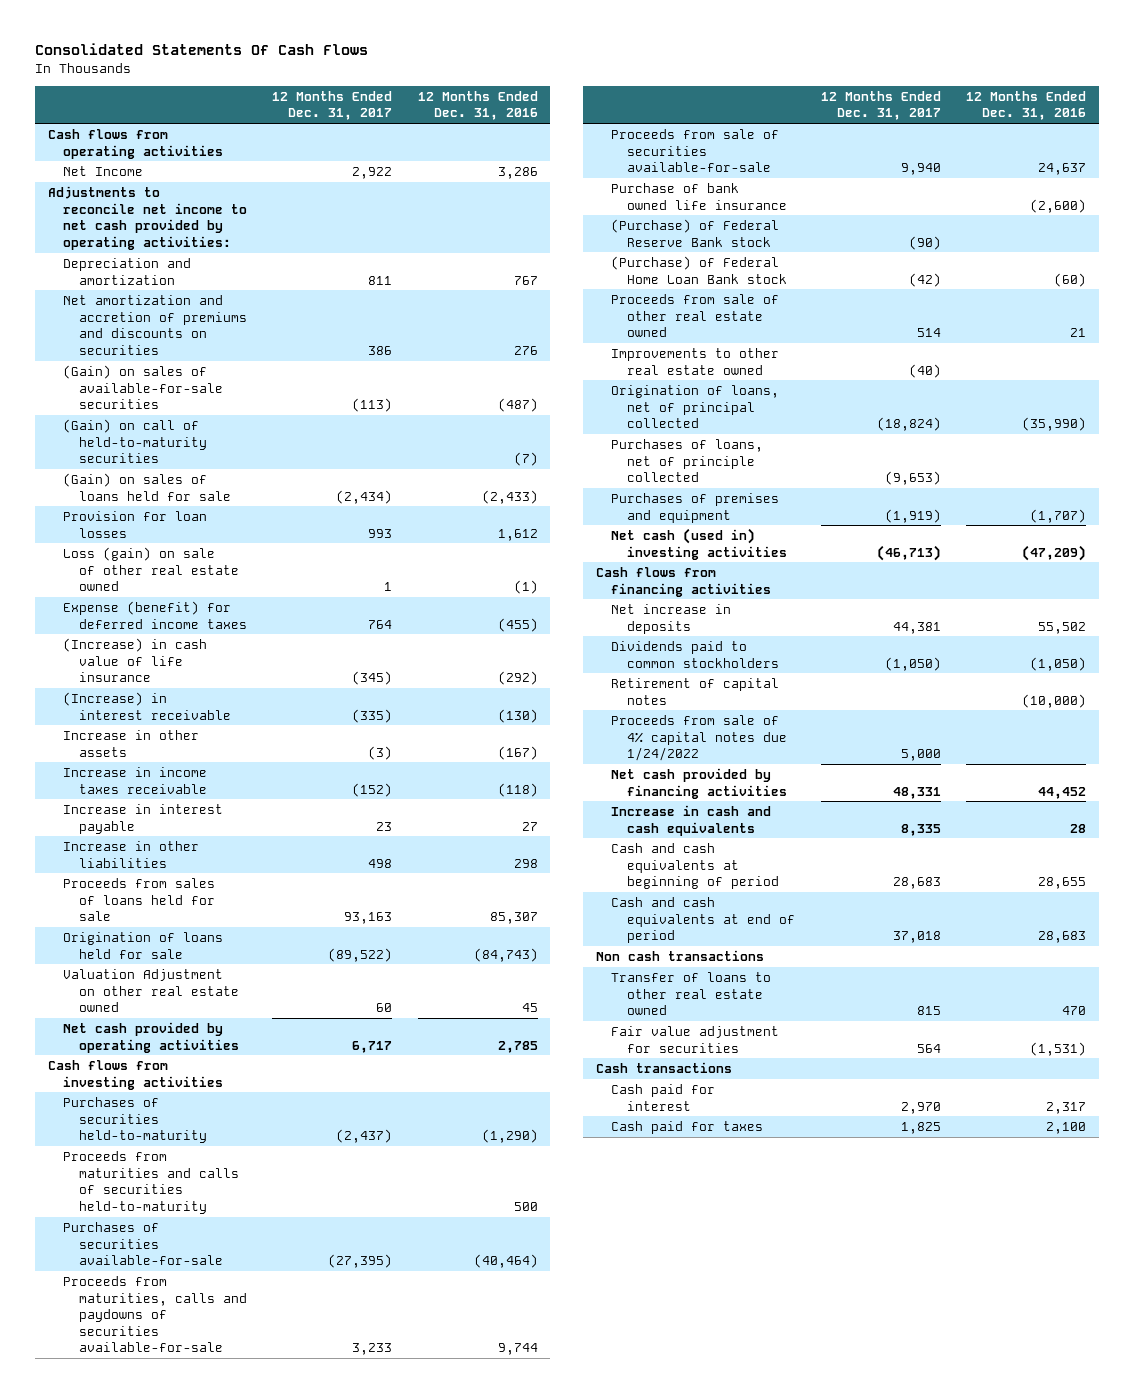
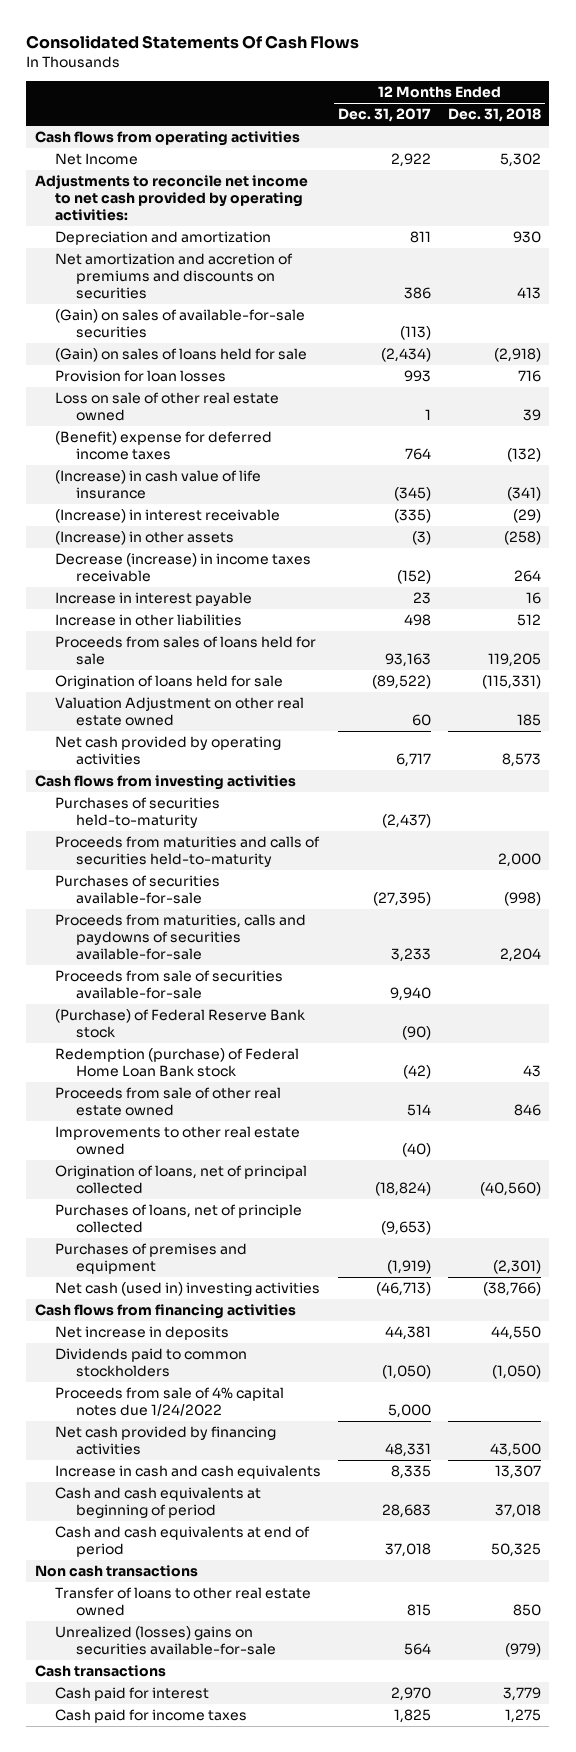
[417,90,538,121] 12 Months Ended Dec. 31, 2016 -> none
none -> [447,108,541,123] Dec. 31, 2018
[63,418,207,464] (Gain) on call of held-to-maturity securities -> none
[63,546,239,592] Loss (gain) on sale of other real estate owned -> [55,392,280,421] Loss on sale of other real estate owned
[63,600,247,629] Expense (benefit) for deferred income taxes -> [55,431,273,460] (Benefit) expense for deferred income taxes
[63,729,200,757] Increase in other assets -> [55,531,235,546] (Increase) in other assets
[63,766,208,794] Increase in income taxes receivable -> [55,553,312,582] Decrease (increase) in income taxes receivable
[611,182,788,210] Purchase of bank owned life insurance -> none
[611,255,788,284] (Purchase) of Federal Home Loan Bank stock -> [55,1048,300,1077] Redemption (purchase) of Federal Home Loan Bank stock
[611,677,780,705] Retirement of capital notes -> none
[611,1025,780,1053] Fair value adjustment for securities -> [55,1626,276,1655] Unrealized (losses) gains on securities available-for-sale
[611,1120,764,1134] Cash paid for taxes -> [55,1709,248,1724] Cash paid for income taxes

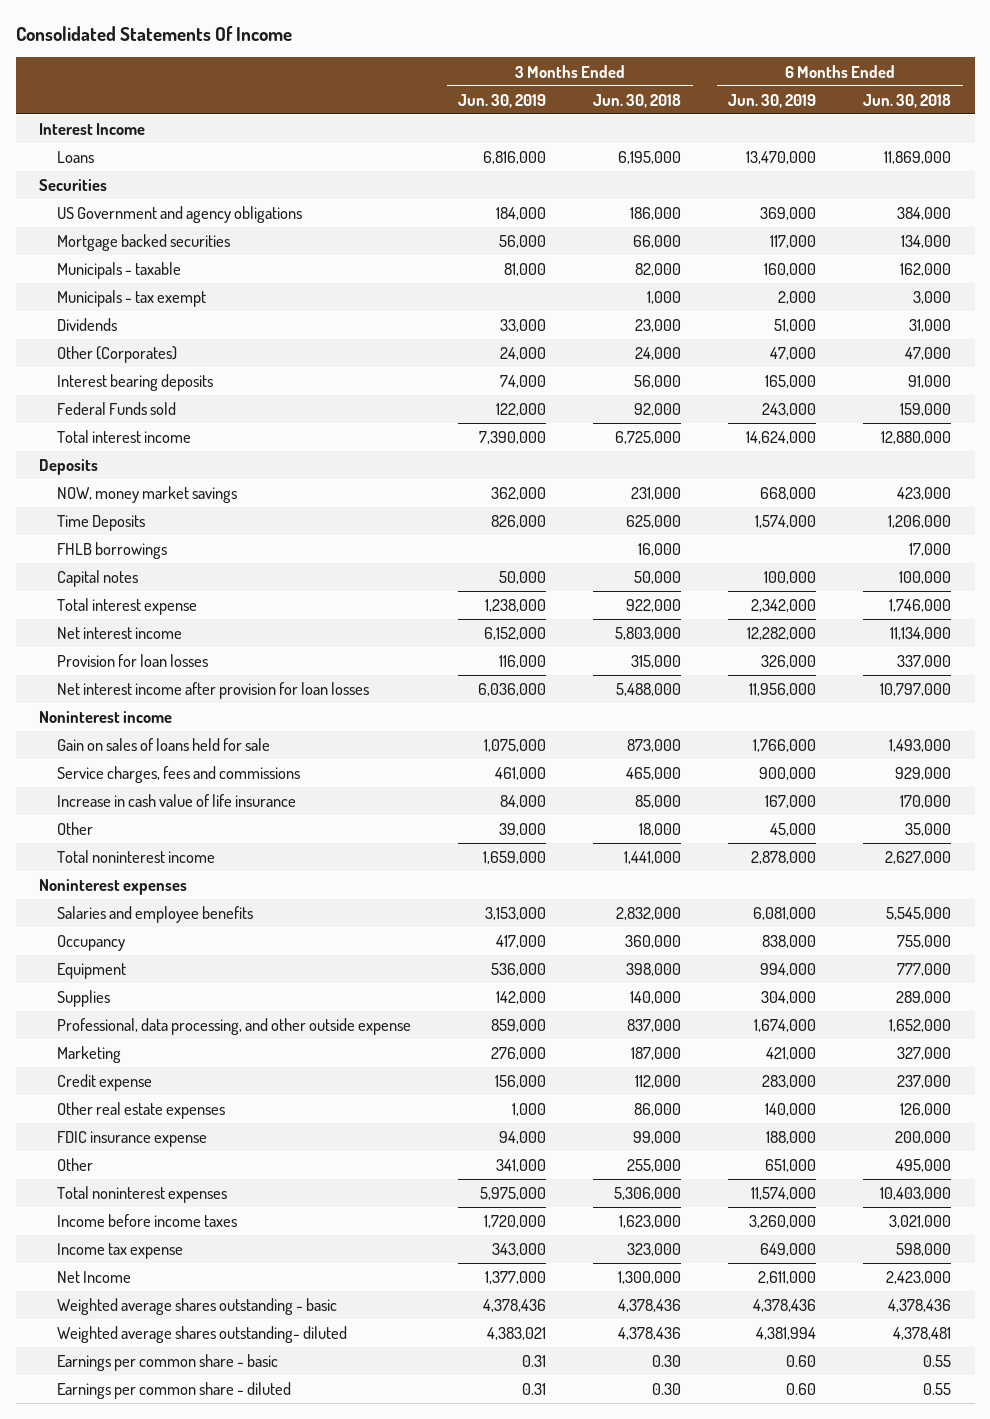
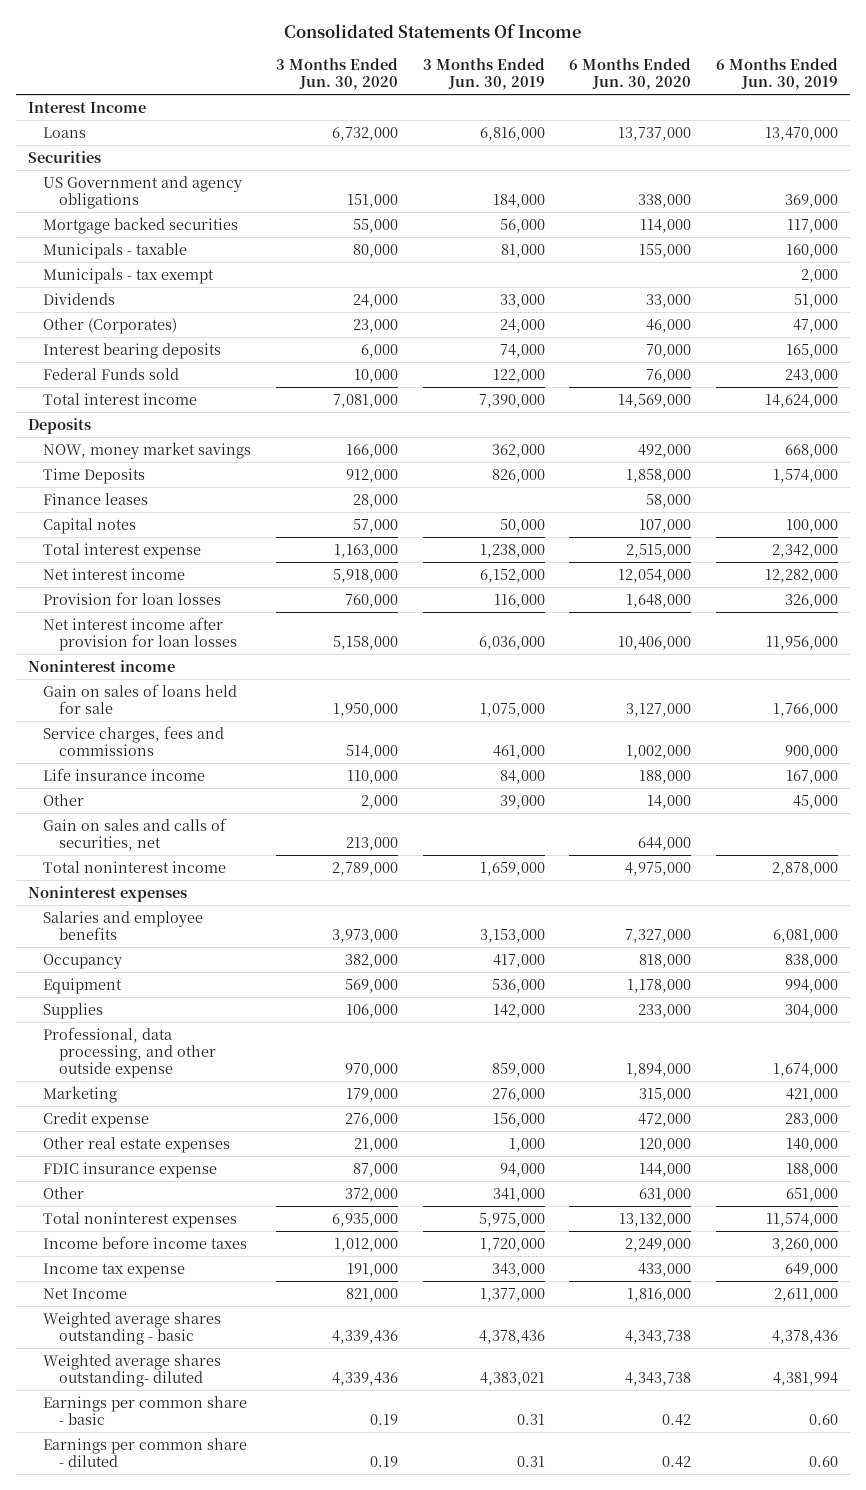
[593,93,682,108] Jun. 30, 2018 -> none
[863,93,952,108] Jun. 30, 2018 -> none
none -> [275,57,398,91] 3 Months Ended Jun. 30, 2020
none -> [569,57,692,91] 6 Months Ended Jun. 30, 2020
[57,542,168,560] FHLB borrowings -> none
none -> [43,492,149,505] Finance leases
[57,794,297,808] Increase in cash value of life insurance -> [43,767,206,781] Life insurance income
none -> [43,817,228,851] Gain on sales and calls of securities, net

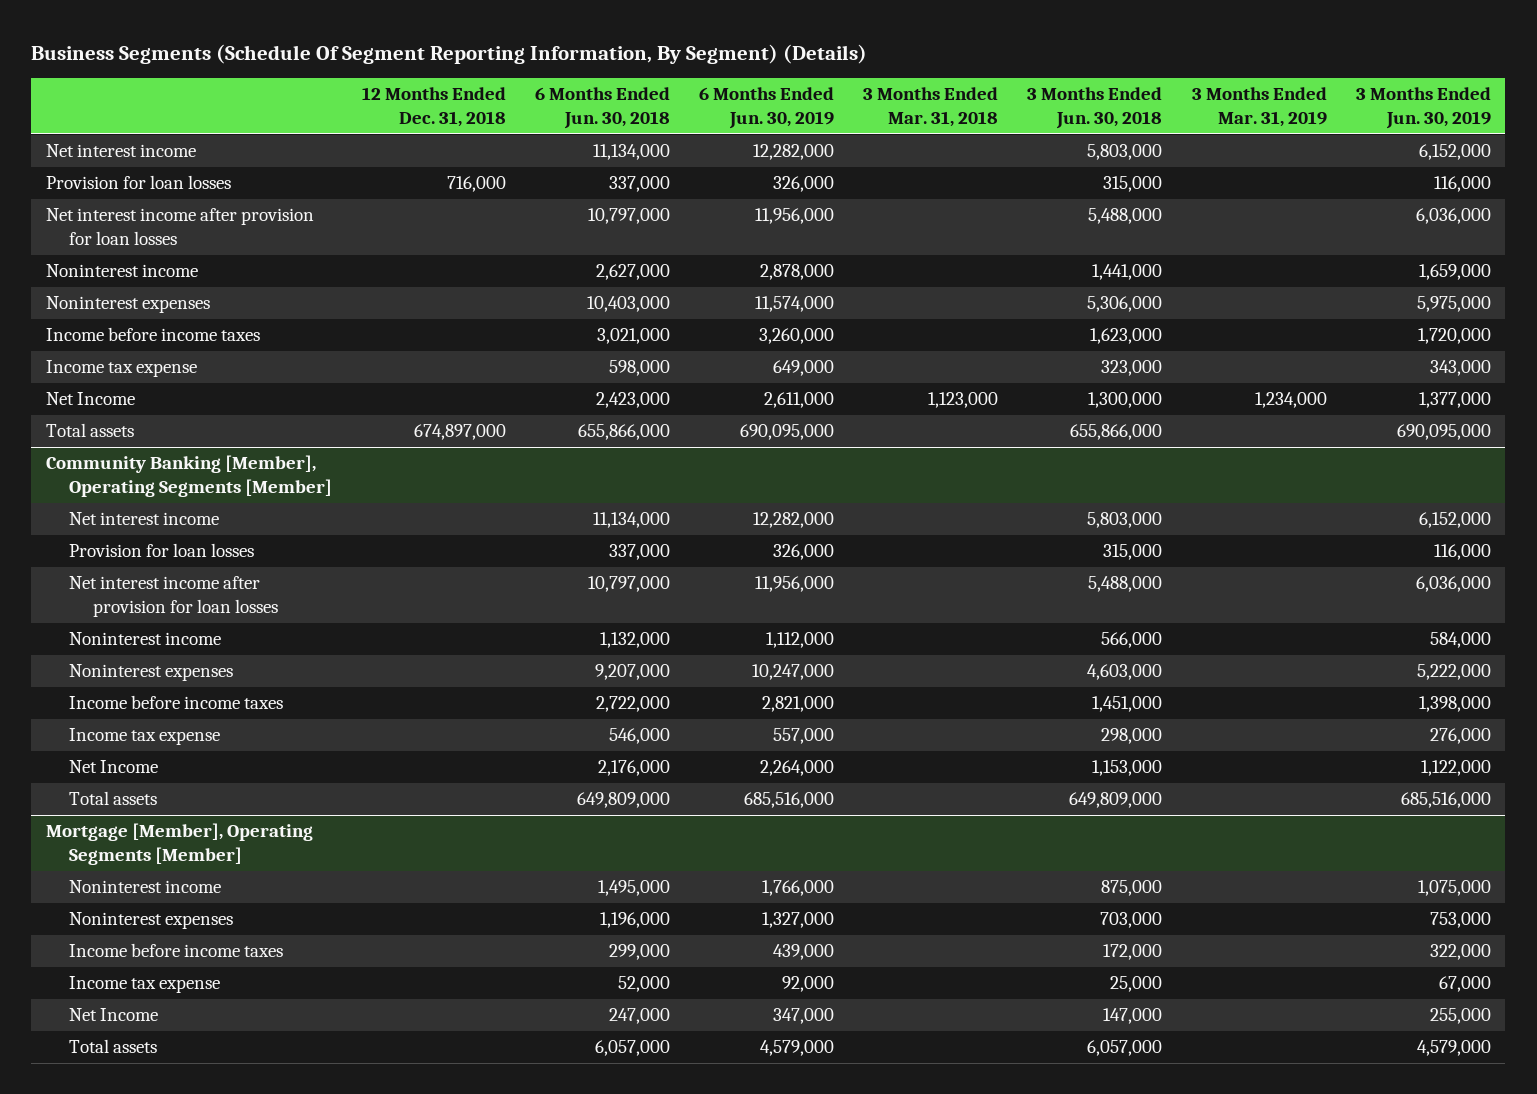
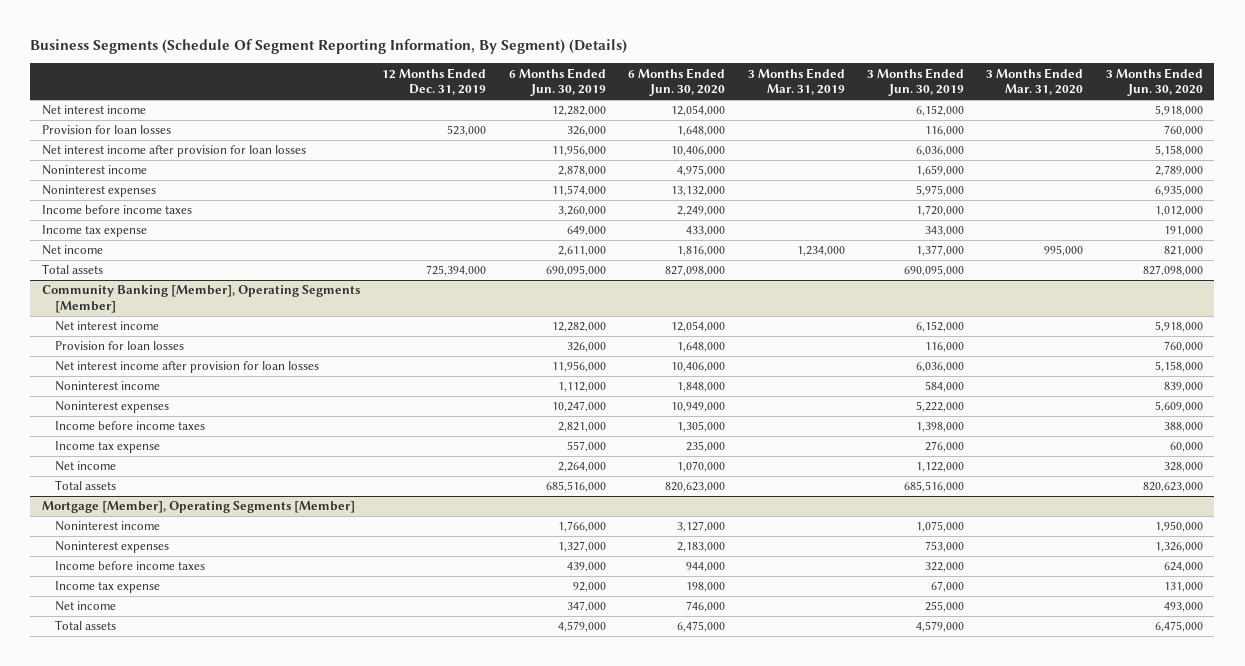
[361,87,506,128] 12 Months Ended Dec. 31, 2018 -> none
[534,87,670,130] 6 Months Ended Jun. 30, 2018 -> none
[863,87,999,128] 3 Months Ended Mar. 31, 2018 -> none
[1027,87,1163,130] 3 Months Ended Jun. 30, 2018 -> none
none -> [382,67,487,96] 12 Months Ended Dec. 31, 2019
none -> [628,67,726,97] 6 Months Ended Jun. 30, 2020
none -> [986,67,1084,96] 3 Months Ended Mar. 31, 2020
none -> [1105,67,1203,97] 3 Months Ended Jun. 30, 2020
[45,392,135,406] Net Income -> [41,245,103,256] Net income
[69,760,159,774] Net Income -> [55,461,117,472] Net income
[69,1008,159,1022] Net Income -> [55,601,117,612] Net income

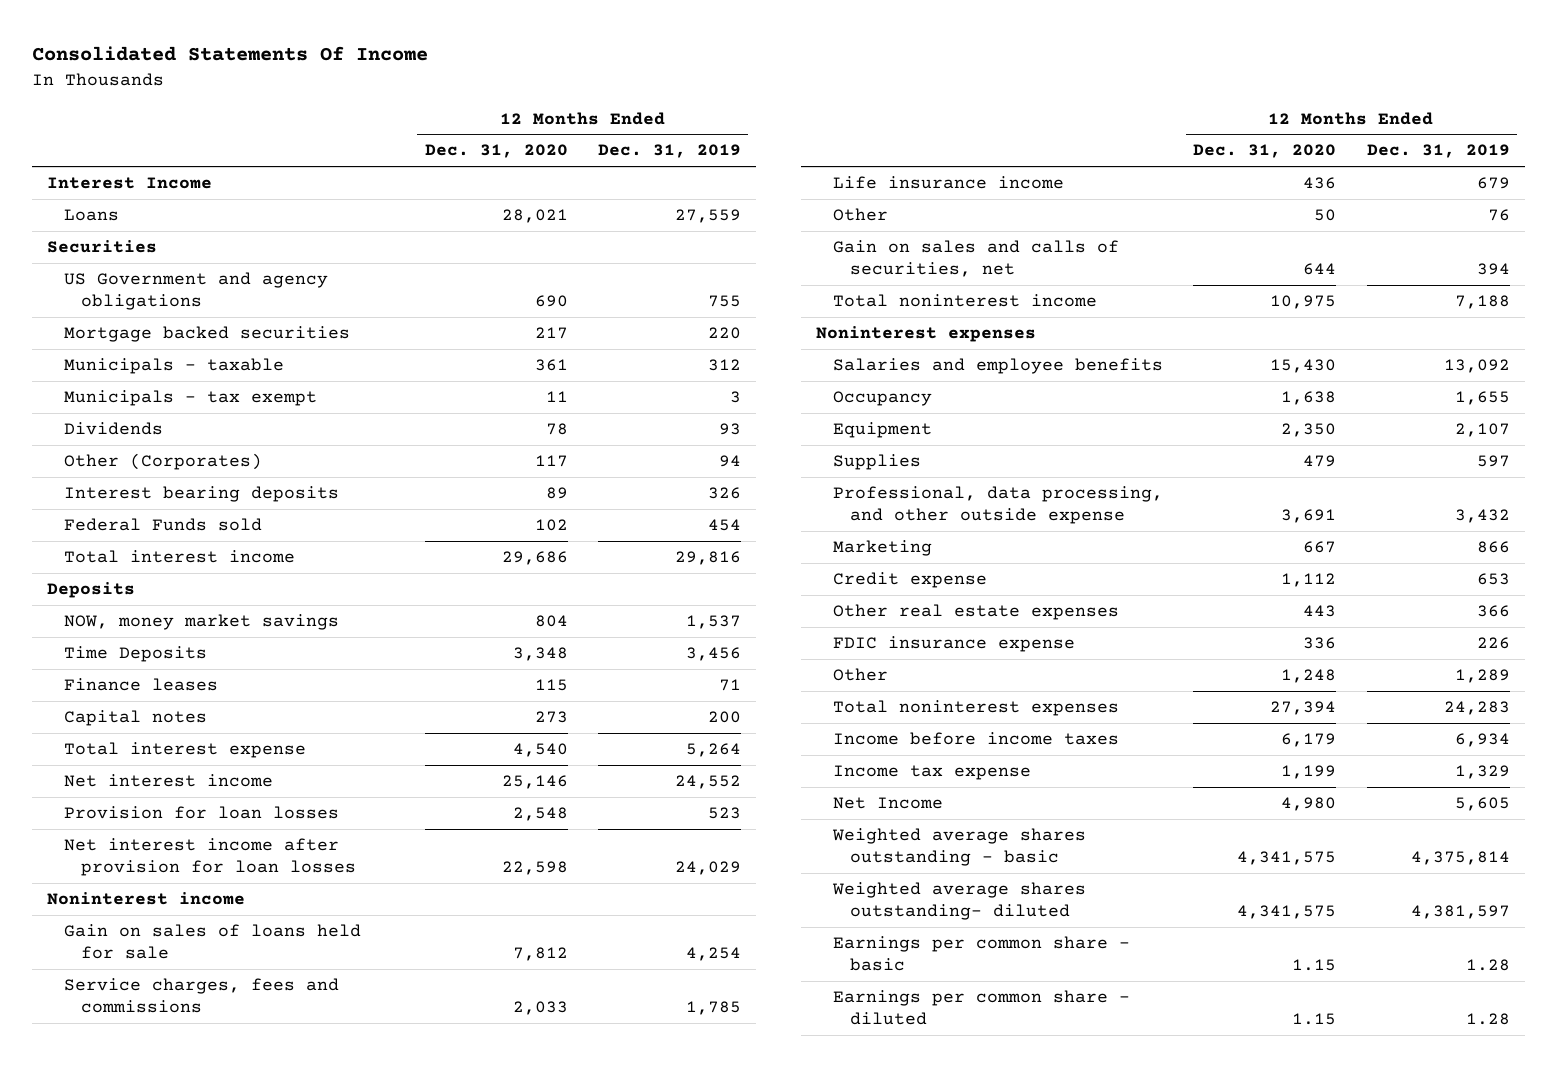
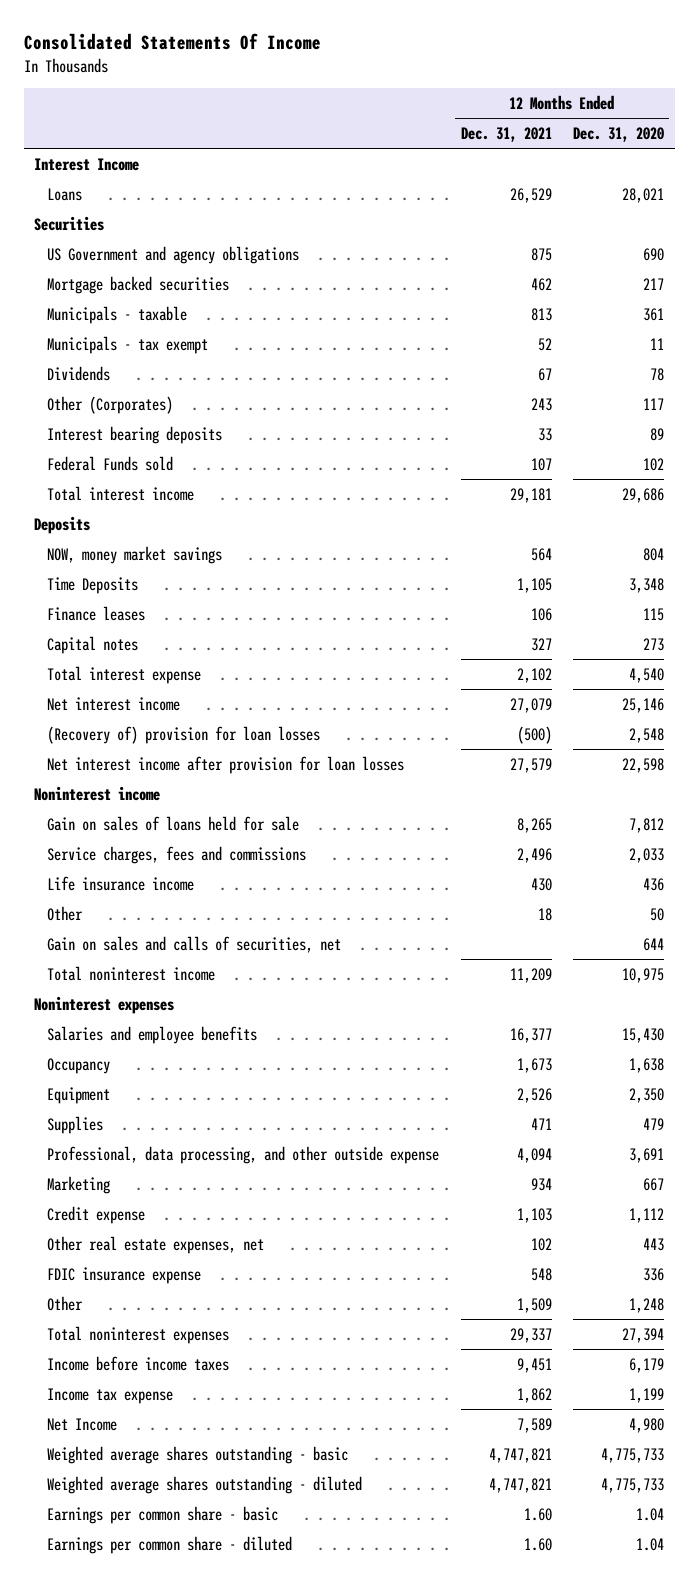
[597,144,741,159] Dec. 31, 2019 -> none
none -> [460,127,552,143] Dec. 31, 2021
[64,806,340,820] Provision for loan losses -> [47,725,321,744] (Recovery of) provision for loan losses
[832,604,1119,621] Other real estate expenses -> [47,1235,265,1254] Other real estate expenses, net
[1237,851,1337,866] 4,341,575 -> [601,1447,665,1463] 4,775,733
[831,882,1086,921] Weighted average shares outstanding- diluted -> [47,1475,363,1494] Weighted average shares outstanding - diluted
[1237,905,1337,920] 4,341,575 -> [601,1477,665,1493] 4,775,733
[1292,959,1337,972] 1.15 -> [636,1507,665,1521] 1.04
[1292,1013,1337,1026] 1.15 -> [636,1537,665,1551] 1.04

